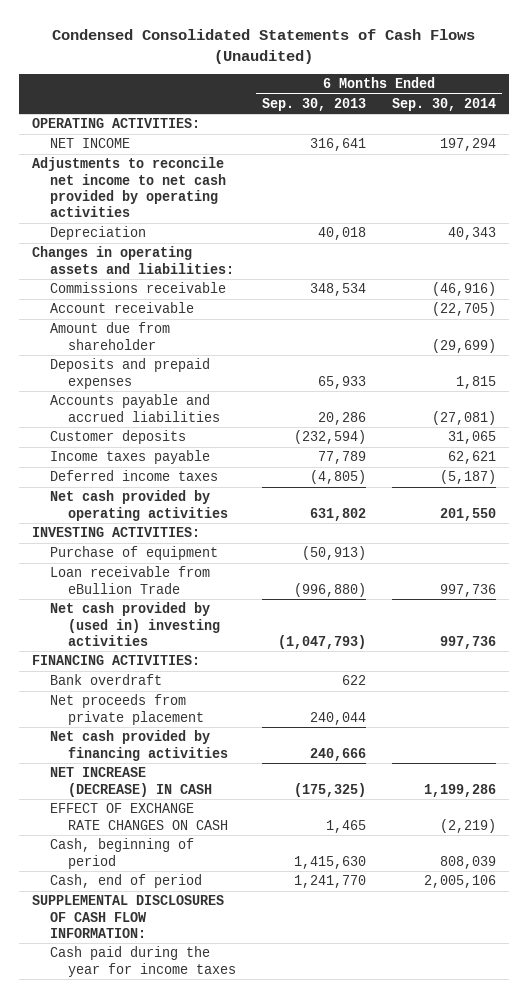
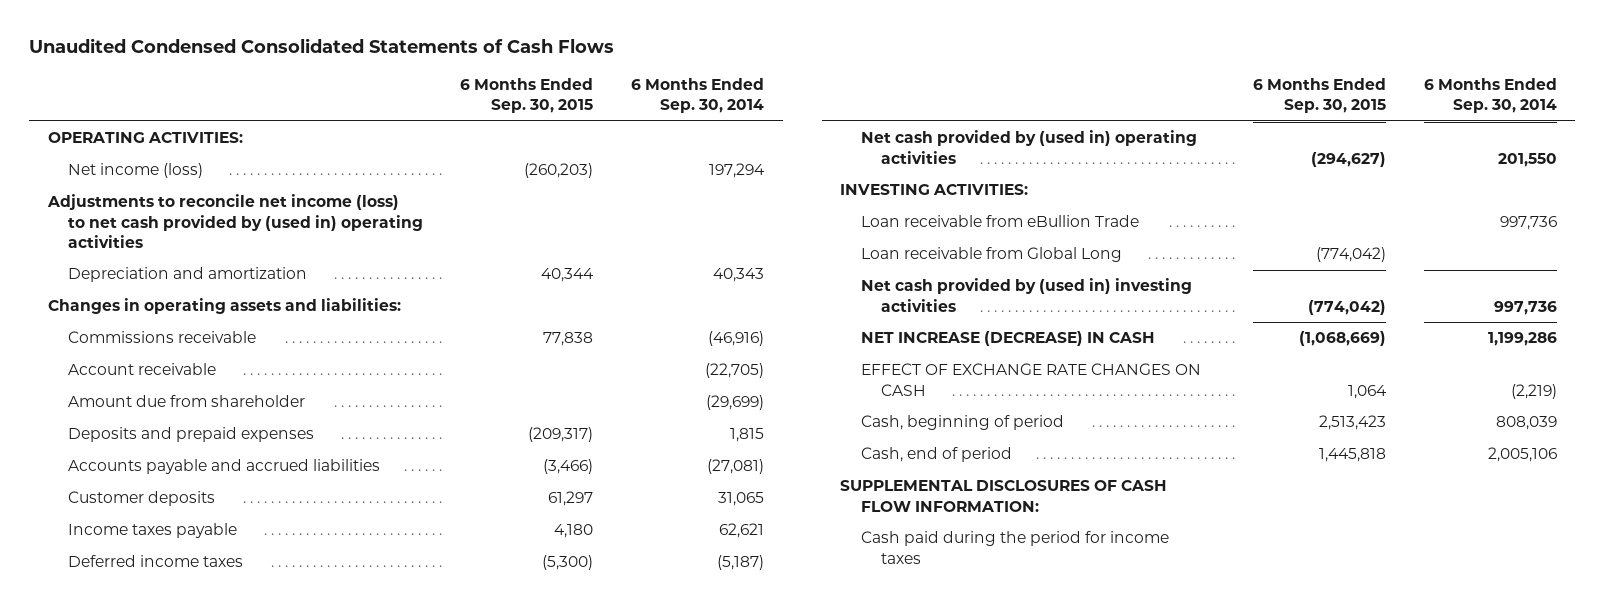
[51,28,475,64] Condensed Consolidated Statements of Cash Flows (Unaudited) -> [28,38,614,54] Unaudited Condensed Consolidated Statements of Cash Flows
[261,97,366,111] Sep. 30, 2013 -> none
none -> [460,78,594,114] 6 Months Ended Sep. 30, 2015
[50,138,131,149] NET INCOME -> [68,163,204,179] Net income (loss)
[32,157,227,218] Adjustments to reconcile net income to net cash provided by operating activities -> [46,194,424,248] Adjustments to reconcile net income (loss) to net cash provided by (used in) operating activities
[50,226,147,241] Depreciation -> [68,267,308,283] Depreciation and amortization
[50,490,229,521] Net cash provided by operating activities -> [860,130,1197,164] Net cash provided by (used in) operating activities
[50,546,219,561] Purchase of equipment -> none
none -> [860,247,1122,263] Loan receivable from Global Long
[32,655,201,666] FINANCING ACTIVITIES: -> none
[50,674,163,686] Bank overdraft -> none
[50,694,205,725] Net proceeds from private placement -> none
[50,730,229,761] Net cash provided by financing activities -> none
[50,946,237,977] Cash paid during the year for income taxes -> [860,531,1169,564] Cash paid during the period for income taxes

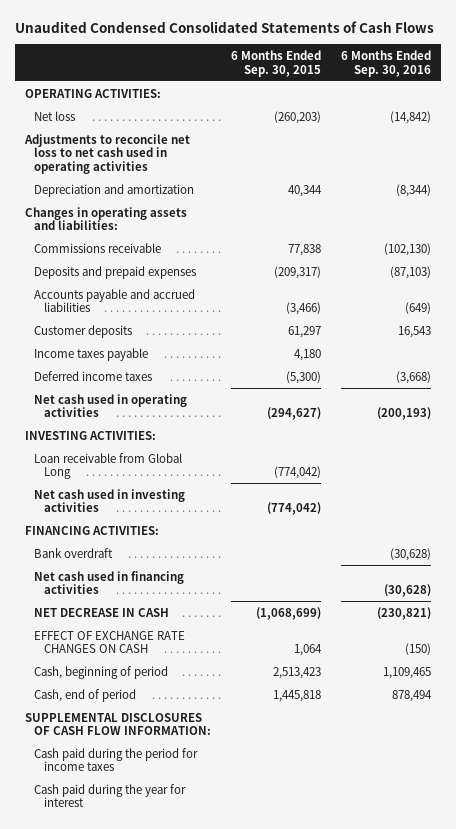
[630,78,764,114] 6 Months Ended Sep. 30, 2014 -> none
none -> [340,49,431,77] 6 Months Ended Sep. 30, 2016
[68,163,204,179] Net income (loss) -> [34,110,76,121] Net loss
[46,194,424,248] Adjustments to reconcile net income (loss) to net cash provided by (used in) operating activities -> [23,133,190,175] Adjustments to reconcile net loss to net cash used in operating activities
[68,363,217,376] Account receivable -> none
[68,395,306,408] Amount due from shareholder -> none
[860,130,1197,164] Net cash provided by (used in) operating activities -> [34,393,188,418] Net cash used in operating activities
[860,215,1139,228] Loan receivable from eBullion Trade -> none
[860,278,1192,312] Net cash provided by (used in) investing activities -> [34,488,186,513] Net cash used in investing activities
none -> [24,525,159,535] FINANCING ACTIVITIES:
none -> [34,547,114,558] Bank overdraft
none -> [34,570,185,595] Net cash used in financing activities
[860,331,1155,347] NET INCREASE (DECREASE) IN CASH -> [34,607,170,617] NET DECREASE IN CASH
[1299,331,1387,347] (1,068,669) -> [256,606,322,620] (1,068,699)
none -> [34,783,187,808] Cash paid during the year for interest

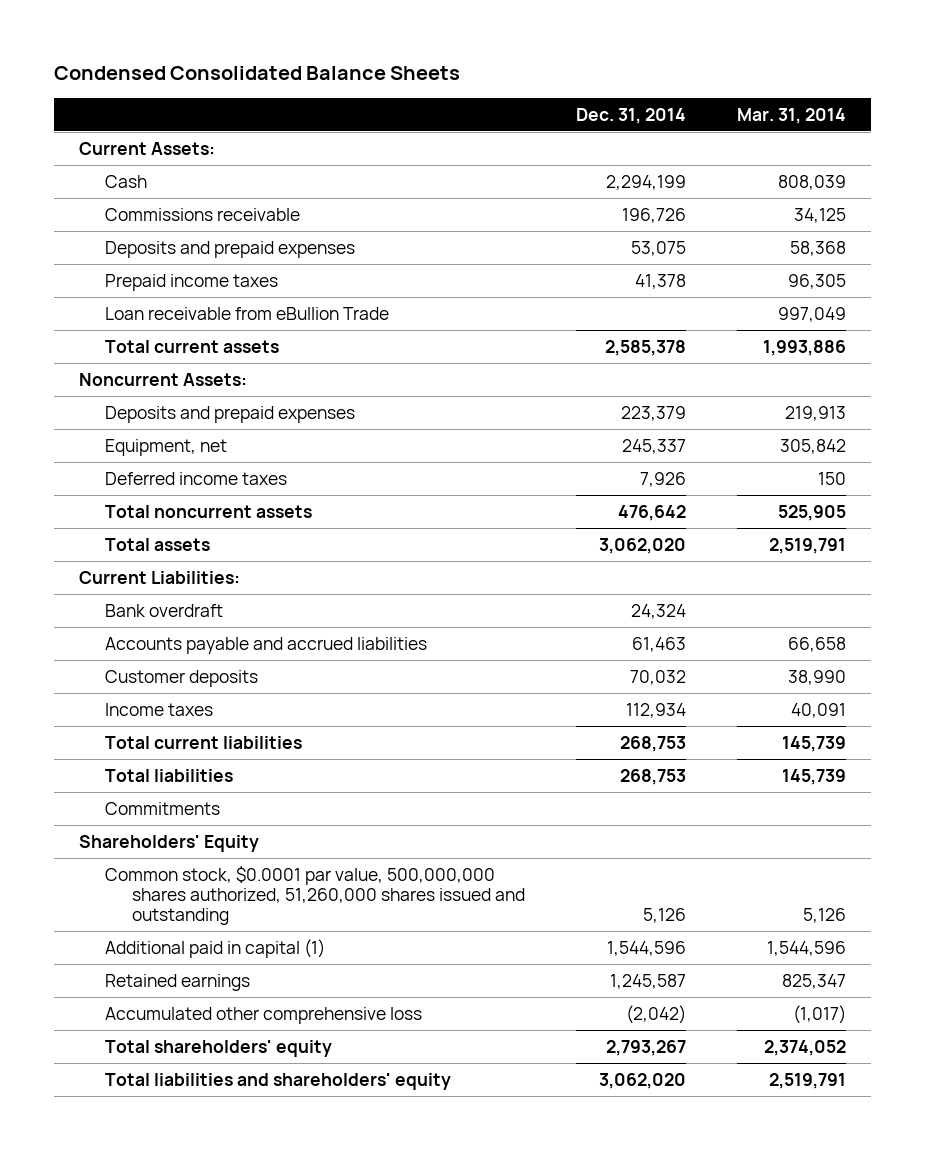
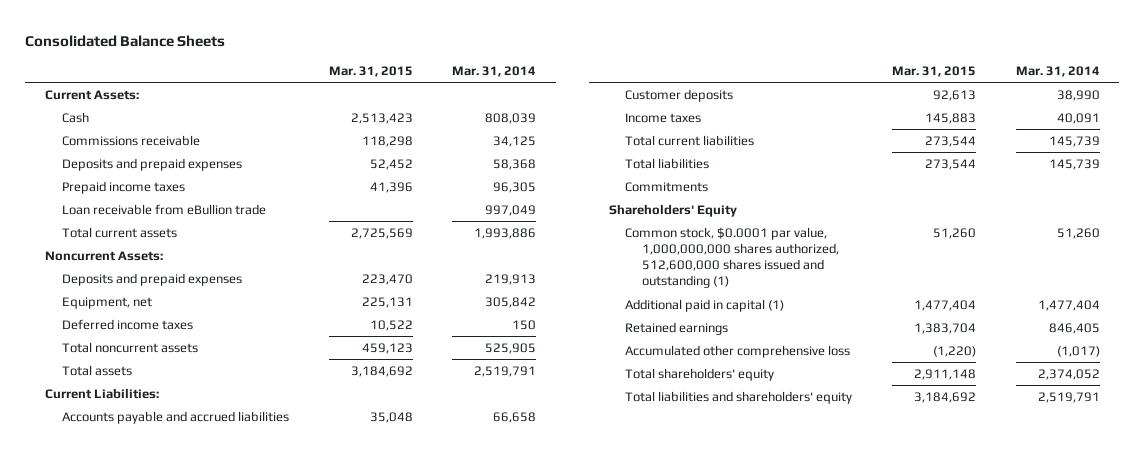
[53,66,460,81] Condensed Consolidated Balance Sheets -> [25,34,226,47] Consolidated Balance Sheets
[575,107,686,124] Dec. 31, 2014 -> none
none -> [328,65,413,77] Mar. 31, 2015
[105,306,390,320] Loan receivable from eBullion Trade -> [61,203,266,215] Loan receivable from eBullion trade
[105,603,224,617] Bank overdraft -> none
[105,865,525,926] Common stock, $0.0001 par value, 500,000,000 shares authorized, 51,260,000 shares issued and outstanding -> [625,226,840,289] Common stock, $0.0001 par value, 1,000,000,000 shares authorized, 512,600,000 shares issued and outstanding (1)
[802,908,846,924] 5,126 -> [1056,227,1100,239] 51,260
[766,940,846,956] 1,544,596 -> [1037,299,1100,311] 1,477,404
[781,973,846,989] 825,347 -> [1048,322,1100,334] 846,405

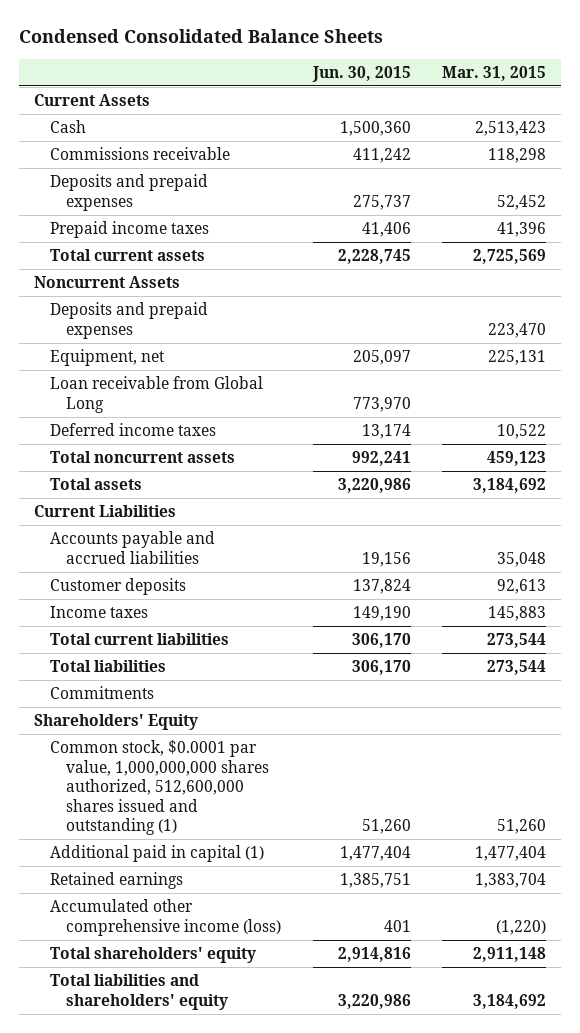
[25,34,226,47] Consolidated Balance Sheets -> [18,29,383,44] Condensed Consolidated Balance Sheets
[452,65,537,77] Mar. 31, 2014 -> none
none -> [311,65,411,82] Jun. 30, 2015
[45,89,140,100] Current Assets: -> [34,94,151,107] Current Assets
[61,203,266,215] Loan receivable from eBullion trade -> none
[45,250,164,261] Noncurrent Assets: -> [34,276,181,289] Noncurrent Assets
none -> [50,376,264,413] Loan receivable from Global Long
[45,387,160,399] Current Liabilities: -> [34,505,177,518] Current Liabilities
[625,344,851,358] Accumulated other comprehensive loss -> [50,899,282,936] Accumulated other comprehensive income (loss)

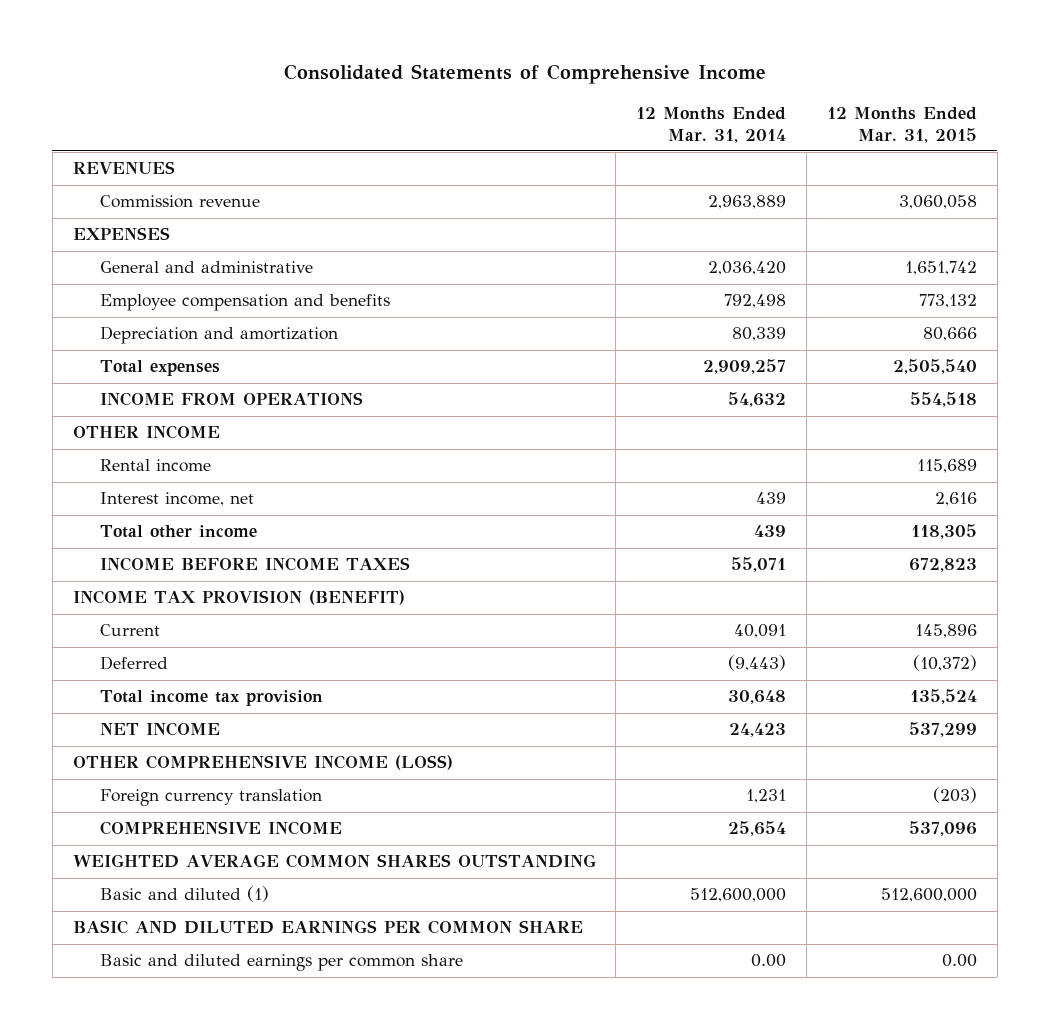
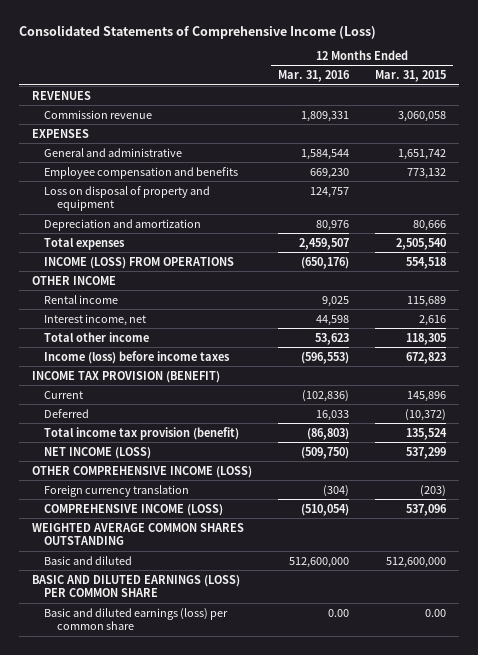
[283,64,766,85] Consolidated Statements of Comprehensive Income -> [18,24,376,39] Consolidated Statements of Comprehensive Income (Loss)
[636,106,787,143] 12 Months Ended Mar. 31, 2014 -> none
none -> [278,70,351,83] Mar. 31, 2016
none -> [44,185,211,212] Loss on disposal of property and equipment
[99,392,363,407] INCOME FROM OPERATIONS -> [44,256,235,269] INCOME (LOSS) FROM OPERATIONS
[99,557,410,572] INCOME BEFORE INCOME TAXES -> [44,350,231,364] Income (loss) before income taxes
[99,690,323,707] Total income tax provision -> [44,426,240,440] Total income tax provision (benefit)
[99,722,220,737] NET INCOME -> [44,446,152,459] NET INCOME (LOSS)
[99,821,342,836] COMPREHENSIVE INCOME -> [44,503,224,516] COMPREHENSIVE INCOME (LOSS)
[99,886,269,903] Basic and diluted (1) -> [44,555,133,565] Basic and diluted
[72,920,583,935] BASIC AND DILUTED EARNINGS PER COMMON SHARE -> [31,574,240,598] BASIC AND DILUTED EARNINGS (LOSS) PER COMMON SHARE
[99,954,463,972] Basic and diluted earnings per common share -> [44,607,229,631] Basic and diluted earnings (loss) per common share

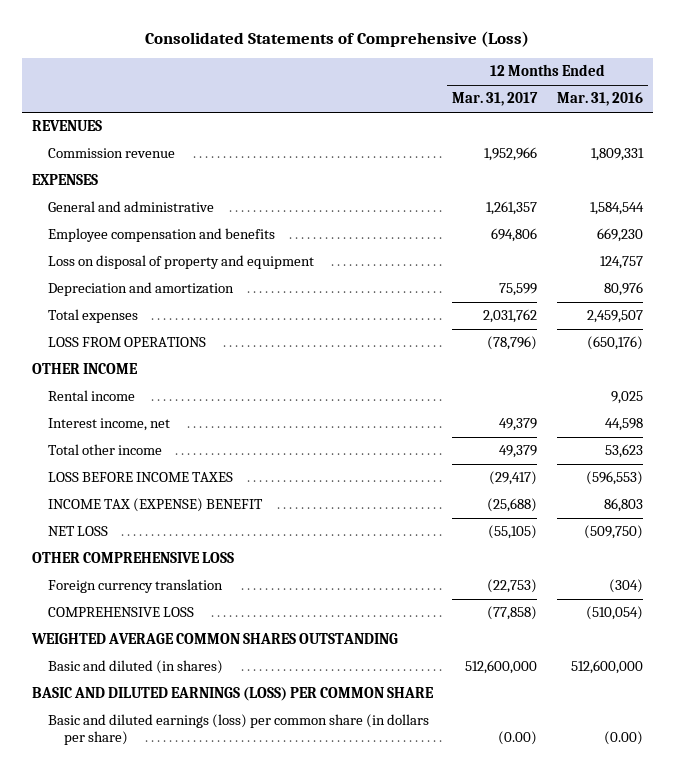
[18,24,376,39] Consolidated Statements of Comprehensive Income (Loss) -> [145,30,530,47] Consolidated Statements of Comprehensive (Loss)
[375,70,447,83] Mar. 31, 2015 -> none
none -> [452,92,539,107] Mar. 31, 2017
[44,256,235,269] INCOME (LOSS) FROM OPERATIONS -> [47,337,206,348] LOSS FROM OPERATIONS
[31,370,220,383] INCOME TAX PROVISION (BENEFIT) -> none
[44,390,84,399] Current -> none
[44,408,90,418] Deferred -> none
[44,350,231,364] Income (loss) before income taxes -> [47,472,233,483] LOSS BEFORE INCOME TAXES
[44,426,240,440] Total income tax provision (benefit) -> [47,498,263,513] INCOME TAX (EXPENSE) BENEFIT
[307,427,350,440] (86,803) -> [603,498,643,513] 86,803
[44,446,152,459] NET INCOME (LOSS) -> [47,526,108,537] NET LOSS
[31,465,252,478] OTHER COMPREHENSIVE INCOME (LOSS) -> [31,552,234,564] OTHER COMPREHENSIVE LOSS
[44,503,224,516] COMPREHENSIVE INCOME (LOSS) -> [47,607,194,618] COMPREHENSIVE LOSS
[44,555,133,565] Basic and diluted -> [47,660,223,675] Basic and diluted (in shares)
[44,607,229,631] Basic and diluted earnings (loss) per common share -> [47,714,429,745] Basic and diluted earnings (loss) per common share (in dollars per share)
[328,608,350,617] 0.00 -> [603,730,643,745] (0.00)

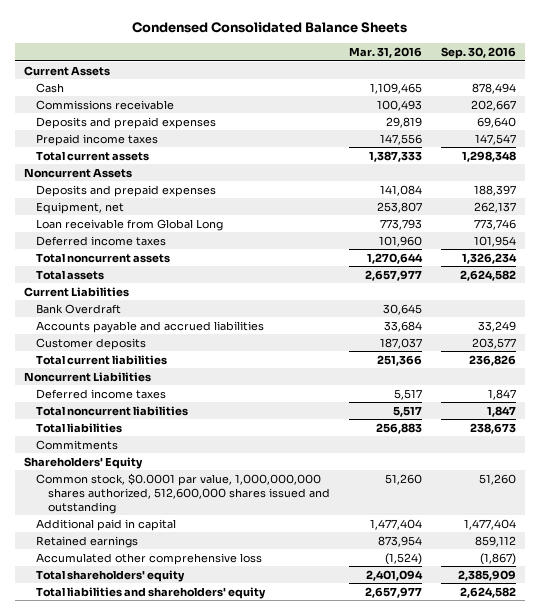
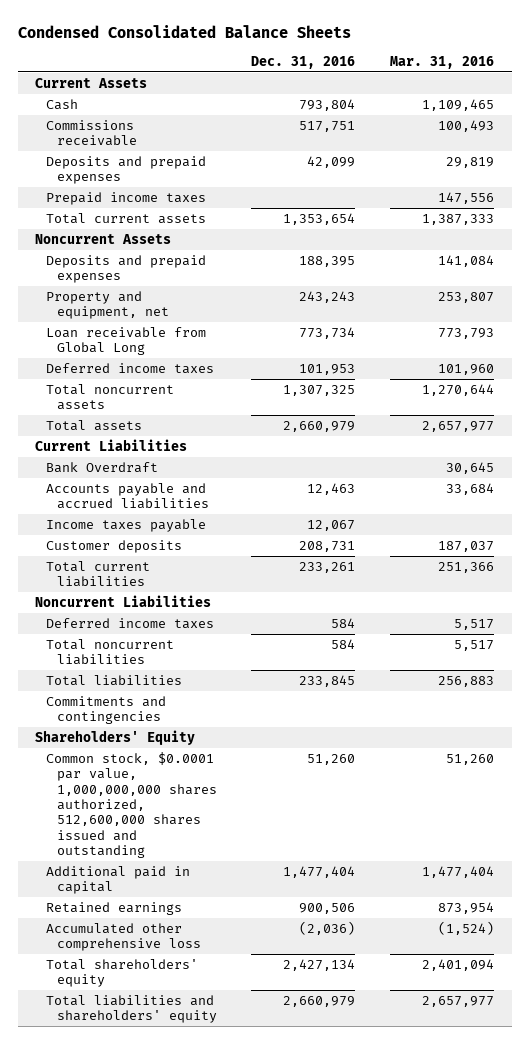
[440,47,516,60] Sep. 30, 2016 -> none
none -> [251,55,356,69] Dec. 31, 2016
[36,201,125,214] Equipment, net -> [46,291,169,320] Property and equipment, net
none -> [46,519,207,533] Income taxes payable
[36,439,119,450] Commitments -> [46,696,167,725] Commitments and contingencies

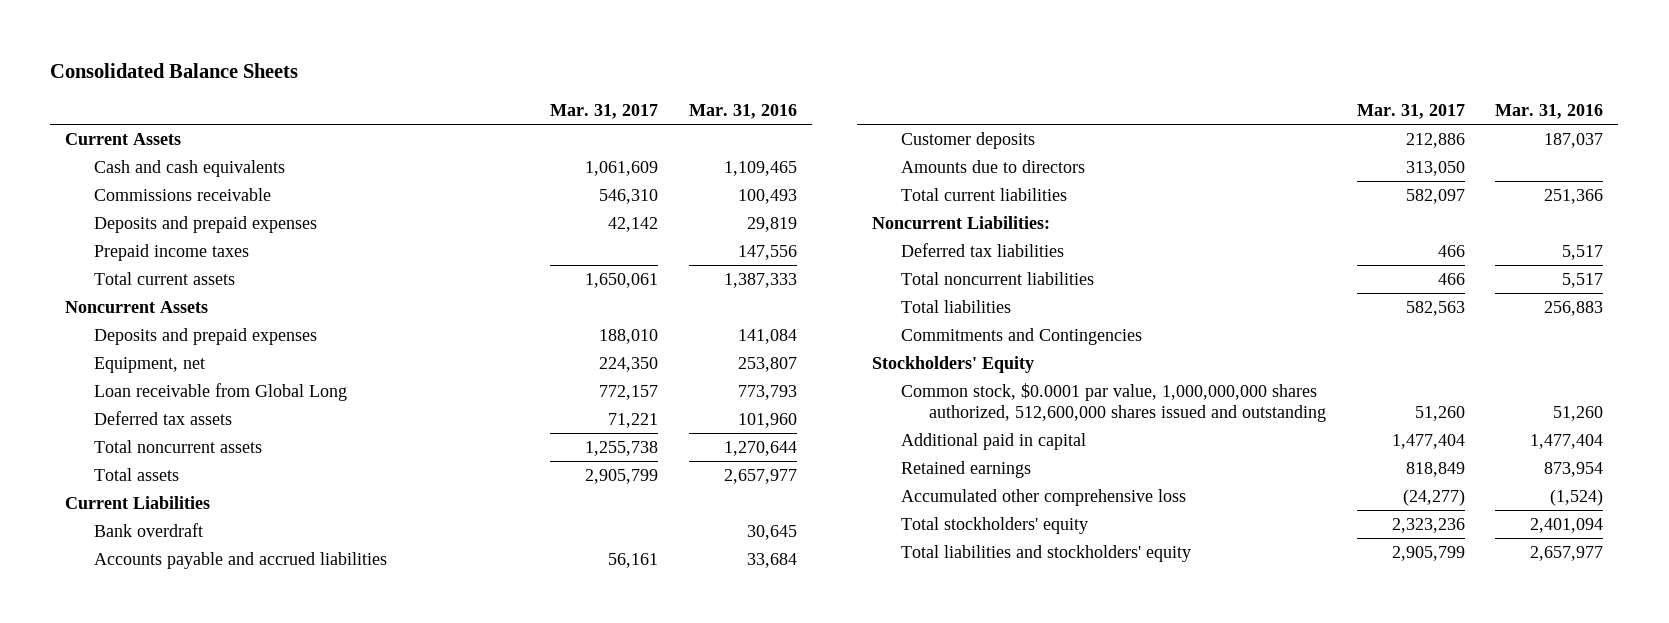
[17,24,351,38] Condensed Consolidated Balance Sheets -> [50,63,299,79] Consolidated Balance Sheets
[251,55,356,69] Dec. 31, 2016 -> none
none -> [550,104,659,120] Mar. 31, 2017
[46,99,79,111] Cash -> [94,159,286,177] Cash and cash equivalents
[46,291,169,320] Property and equipment, net -> [94,356,206,373] Equipment, net
[46,363,215,375] Deferred income taxes -> [94,410,233,425] Deferred tax assets
[46,462,159,474] Bank Overdraft -> [94,522,204,537] Bank overdraft
[46,519,207,533] Income taxes payable -> none
none -> [900,159,1085,173] Amounts due to directors
[35,595,212,608] Noncurrent Liabilities -> [871,215,1050,229] Noncurrent Liabilities:
[46,618,215,630] Deferred income taxes -> [900,242,1064,257] Deferred tax liabilities
[46,696,167,725] Commitments and contingencies -> [900,327,1142,345] Commitments and Contingencies
[35,730,196,746] Shareholders' Equity -> [871,355,1034,373] Stockholders' Equity
[46,959,199,988] Total shareholders' equity -> [900,516,1088,534] Total stockholders' equity
[46,995,217,1024] Total liabilities and shareholders' equity -> [900,544,1191,562] Total liabilities and stockholders' equity

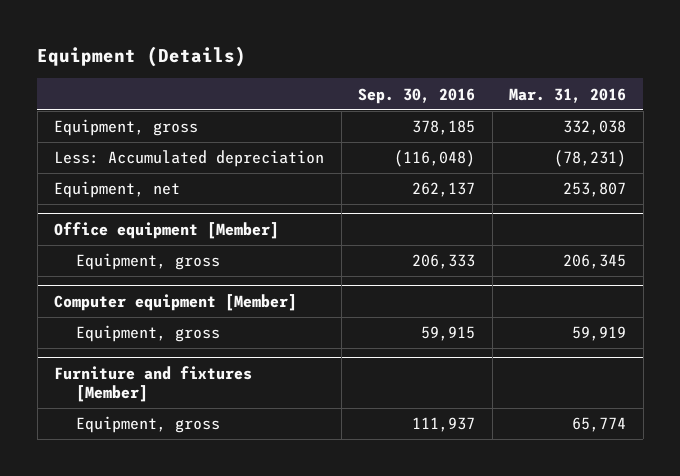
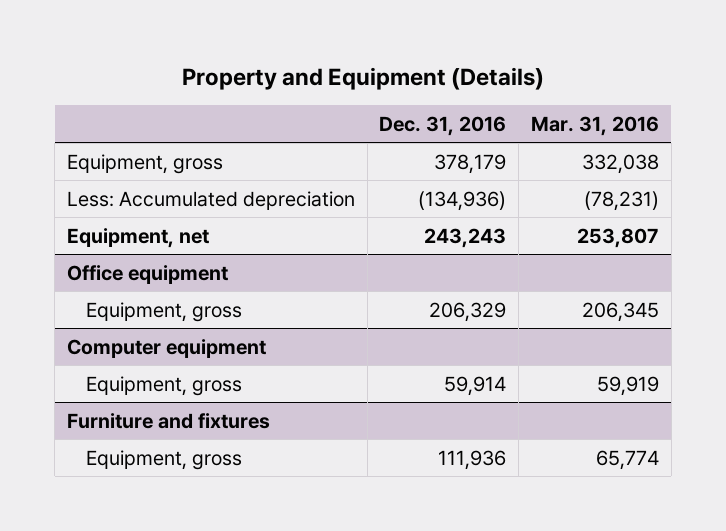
[37,46,247,68] Equipment (Details) -> [181,67,544,91] Property and Equipment (Details)
[358,87,476,104] Sep. 30, 2016 -> none
none -> [379,115,507,136] Dec. 31, 2016
[54,221,280,239] Office equipment [Member] -> [66,264,228,284] Office equipment
[54,293,298,311] Computer equipment [Member] -> [66,338,266,358] Computer equipment
[54,365,253,402] Furniture and fixtures [Member] -> [66,412,270,429] Furniture and fixtures

